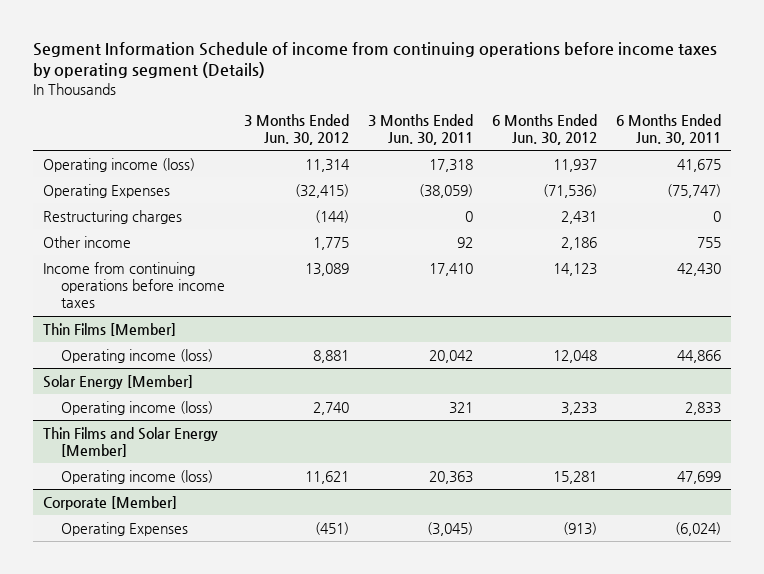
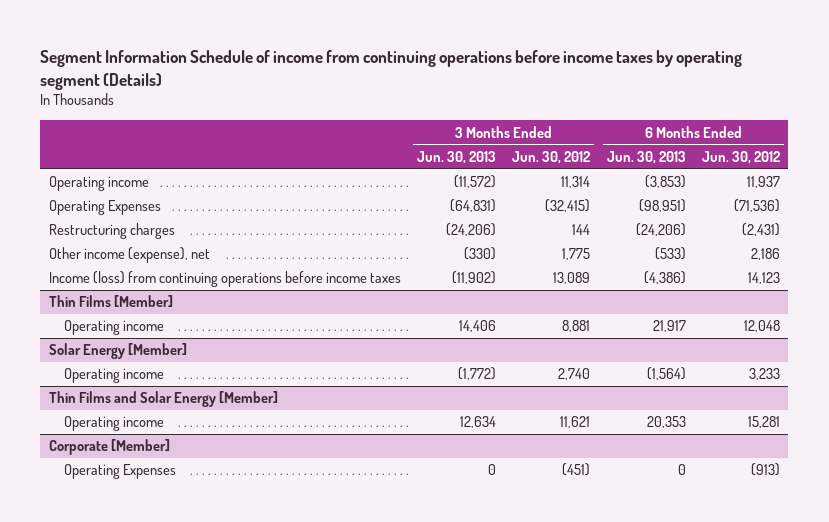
[368,113,474,146] 3 Months Ended Jun. 30, 2011 -> none
[616,113,722,146] 6 Months Ended Jun. 30, 2011 -> none
none -> [416,150,496,164] Jun. 30, 2013
none -> [606,150,686,164] Jun. 30, 2013
[42,157,195,172] Operating income (loss) -> [48,176,149,192] Operating income
[314,209,349,223] (144) -> [572,224,591,236] 144
[561,210,598,224] 2,431 -> [742,223,781,237] (2,431)
[42,235,131,248] Other income -> [48,247,210,264] Other income (expense), net
[42,261,225,309] Income from continuing operations before income taxes -> [48,271,401,288] Income (loss) from continuing operations before income taxes
[60,348,213,363] Operating income (loss) -> [63,320,164,336] Operating income
[60,400,213,415] Operating income (loss) -> [63,368,164,384] Operating income
[60,469,213,484] Operating income (loss) -> [63,416,164,432] Operating income

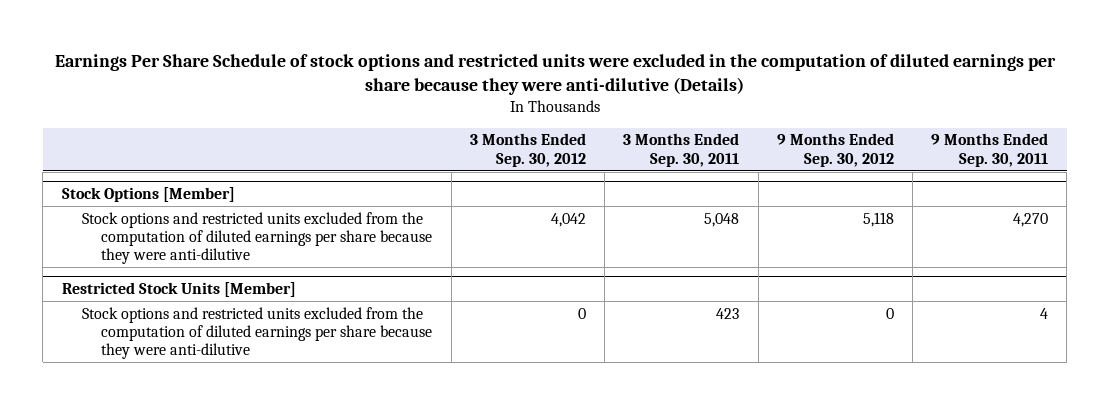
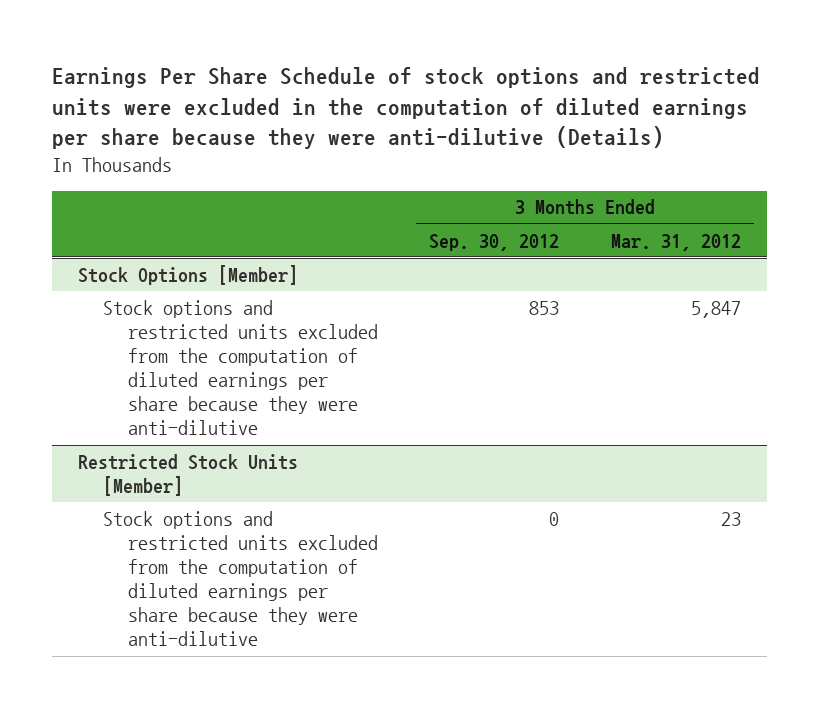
[623,133,740,167] 3 Months Ended Sep. 30, 2011 -> none
[776,133,894,167] 9 Months Ended Sep. 30, 2012 -> none
[931,133,1049,167] 9 Months Ended Sep. 30, 2011 -> none
none -> [611,233,742,251] Mar. 31, 2012
[550,212,586,227] 4,042 -> [529,300,560,315] 853

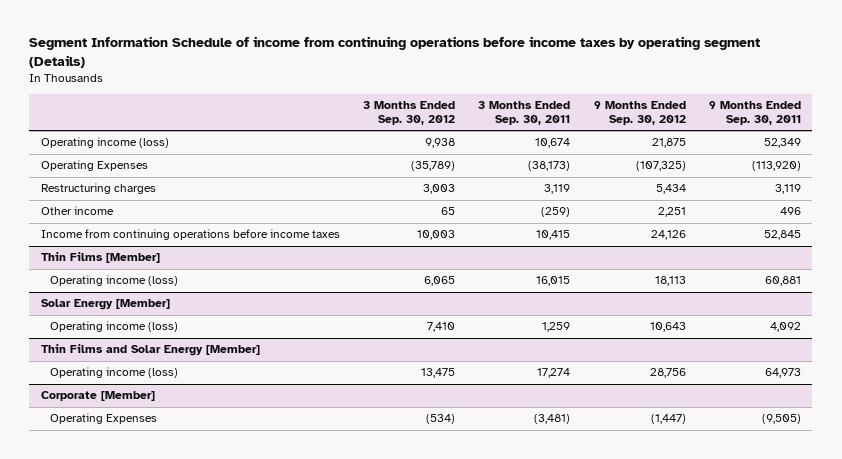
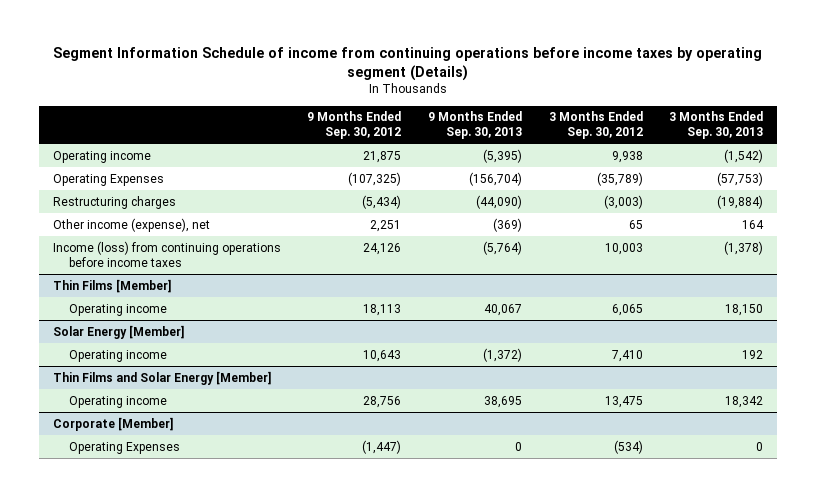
[478,100,571,125] 3 Months Ended Sep. 30, 2011 -> none
[708,100,801,125] 9 Months Ended Sep. 30, 2011 -> none
none -> [427,111,522,140] 9 Months Ended Sep. 30, 2013
none -> [669,111,764,140] 3 Months Ended Sep. 30, 2013
[40,137,169,149] Operating income (loss) -> [52,150,151,163] Operating income
[423,184,456,195] 3,003 -> [603,194,643,209] (3,003)
[655,184,686,195] 5,434 -> [362,194,402,209] (5,434)
[40,206,114,216] Other income -> [52,217,210,232] Other income (expense), net
[40,229,340,241] Income from continuing operations before income taxes -> [52,240,281,267] Income (loss) from continuing operations before income taxes
[50,275,179,287] Operating income (loss) -> [68,303,167,316] Operating income
[50,321,179,333] Operating income (loss) -> [68,349,167,362] Operating income
[50,367,179,379] Operating income (loss) -> [68,395,167,408] Operating income

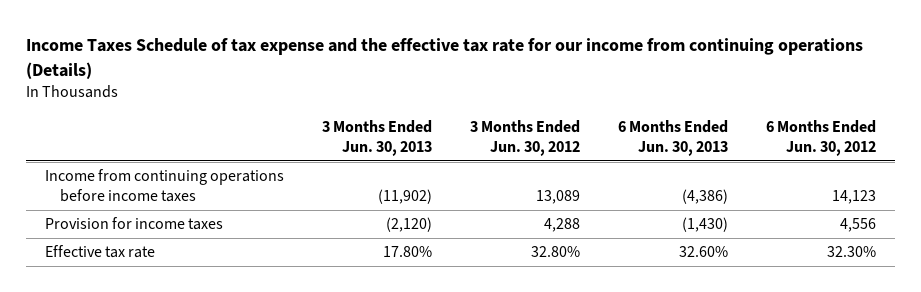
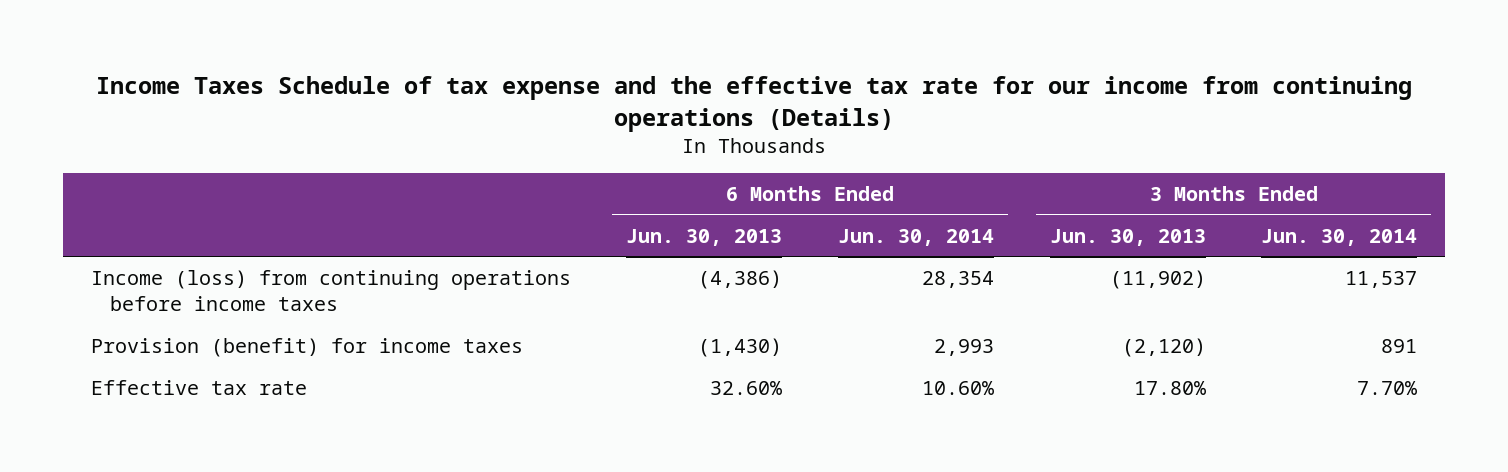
[470,120,581,156] 3 Months Ended Jun. 30, 2012 -> none
[765,120,876,156] 6 Months Ended Jun. 30, 2012 -> none
none -> [838,228,995,246] Jun. 30, 2014
none -> [1261,228,1418,246] Jun. 30, 2014
[45,169,285,202] Income from continuing operations before income taxes -> [90,270,571,312] Income (loss) from continuing operations before income taxes
[45,217,224,231] Provision for income taxes -> [90,338,523,358] Provision (benefit) for income taxes

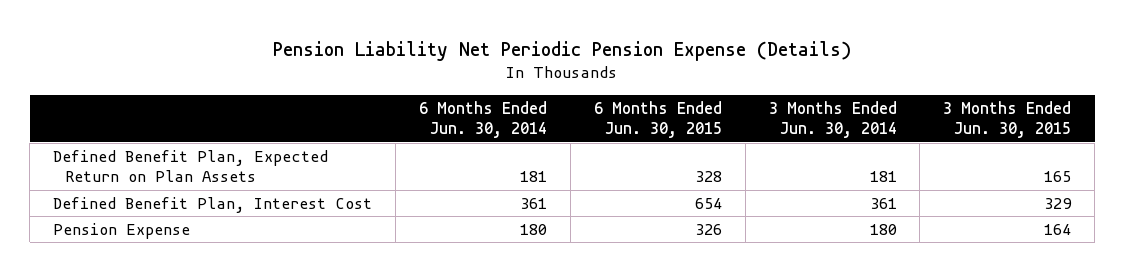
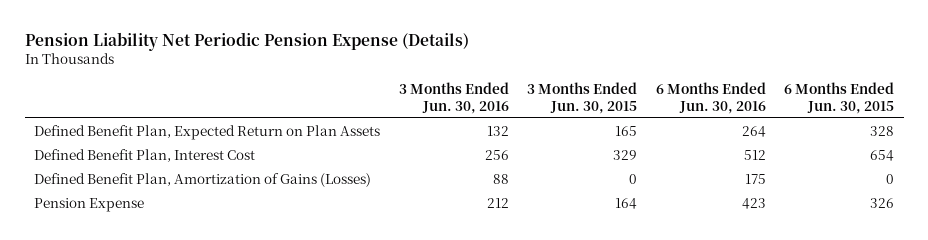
[419,100,548,139] 6 Months Ended Jun. 30, 2014 -> none
[768,100,897,139] 3 Months Ended Jun. 30, 2014 -> none
none -> [398,81,509,114] 3 Months Ended Jun. 30, 2016
none -> [655,81,766,114] 6 Months Ended Jun. 30, 2016
none -> [34,172,372,187] Defined Benefit Plan, Amortization of Gains (Losses)

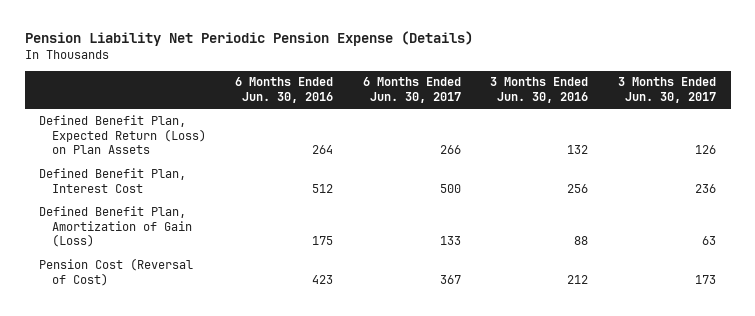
[527,81,638,114] 3 Months Ended Jun. 30, 2015 -> none
[784,81,895,114] 6 Months Ended Jun. 30, 2015 -> none
none -> [362,77,461,104] 6 Months Ended Jun. 30, 2017
none -> [617,77,716,104] 3 Months Ended Jun. 30, 2017
[34,124,381,140] Defined Benefit Plan, Expected Return on Plan Assets -> [39,114,206,155] Defined Benefit Plan, Expected Return (Loss) on Plan Assets
[34,172,372,187] Defined Benefit Plan, Amortization of Gains (Losses) -> [39,205,192,248] Defined Benefit Plan, Amortization of Gain (Loss)
[34,197,145,212] Pension Expense -> [39,257,194,286] Pension Cost (Reversal of Cost)

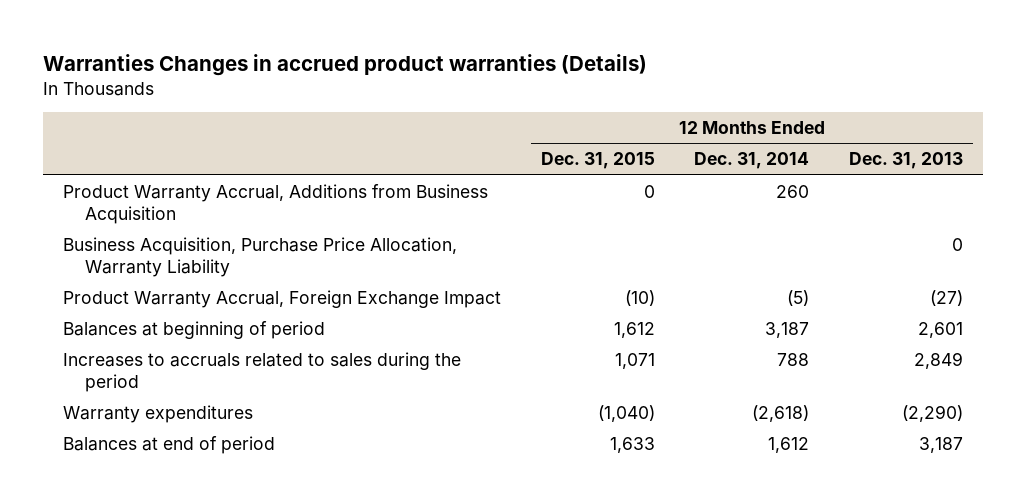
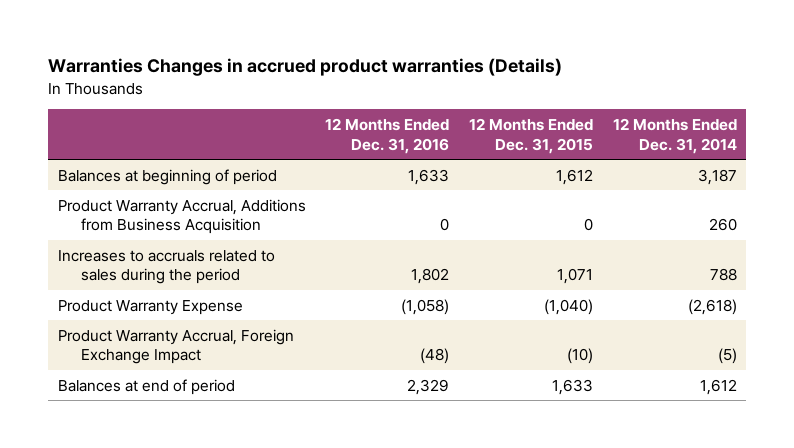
[849,152,964,170] Dec. 31, 2013 -> none
none -> [325,118,450,154] 12 Months Ended Dec. 31, 2016
[63,237,458,277] Business Acquisition, Purchase Price Allocation, Warranty Liability -> none
[63,184,489,224] Product Warranty Accrual, Additions from Business Acquisition -> [57,198,306,235] Product Warranty Accrual, Additions from Business Acquisition
[63,405,254,424] Warranty expenditures -> [57,299,243,315] Product Warranty Expense
[63,290,502,309] Product Warranty Accrual, Foreign Exchange Impact -> [57,328,294,365] Product Warranty Accrual, Foreign Exchange Impact

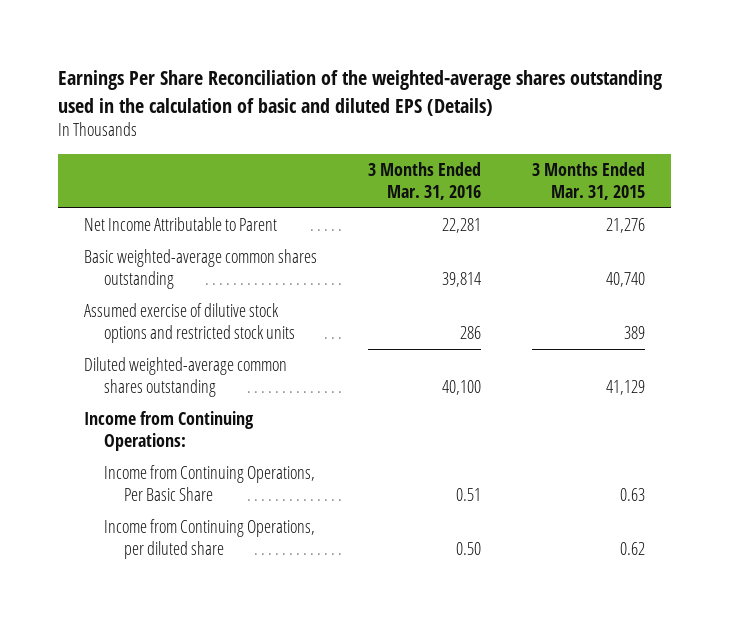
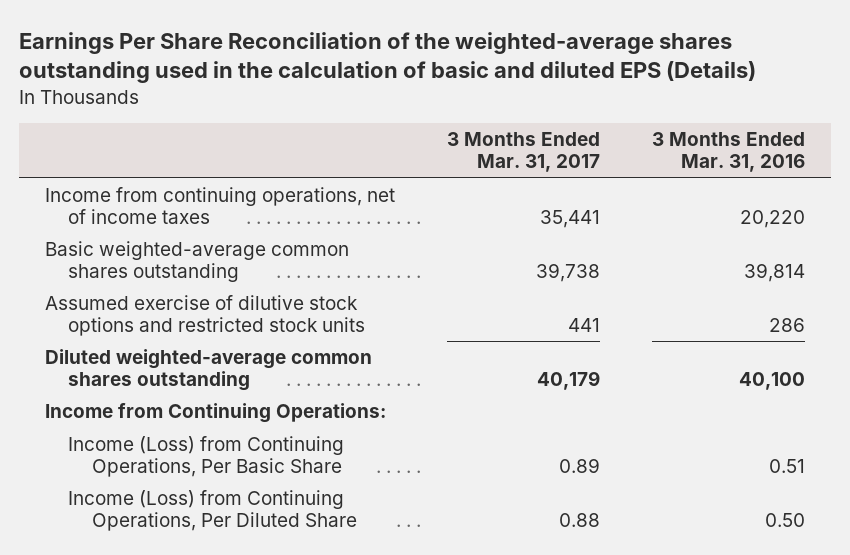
[532,162,646,201] 3 Months Ended Mar. 31, 2015 -> none
none -> [447,132,601,173] 3 Months Ended Mar. 31, 2017
[83,217,277,232] Net Income Attributable to Parent -> none
none -> [45,187,396,225] Income from continuing operations, net of income taxes
[103,465,315,502] Income from Continuing Operations, Per Basic Share -> [68,436,345,478] Income (Loss) from Continuing Operations, Per Basic Share
[103,519,315,560] Income from Continuing Operations, per diluted share -> [68,490,357,532] Income (Loss) from Continuing Operations, Per Diluted Share

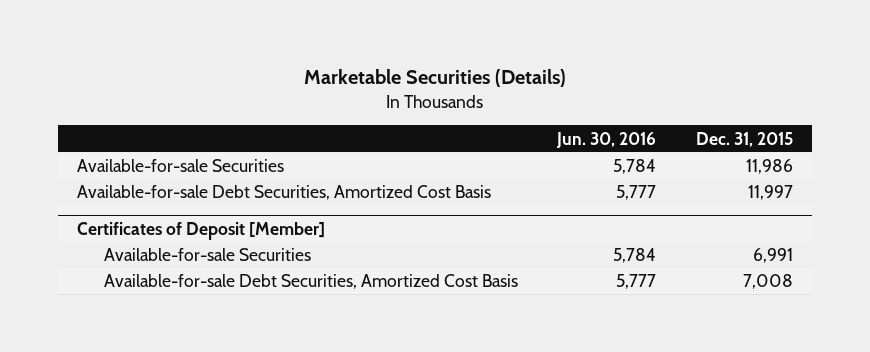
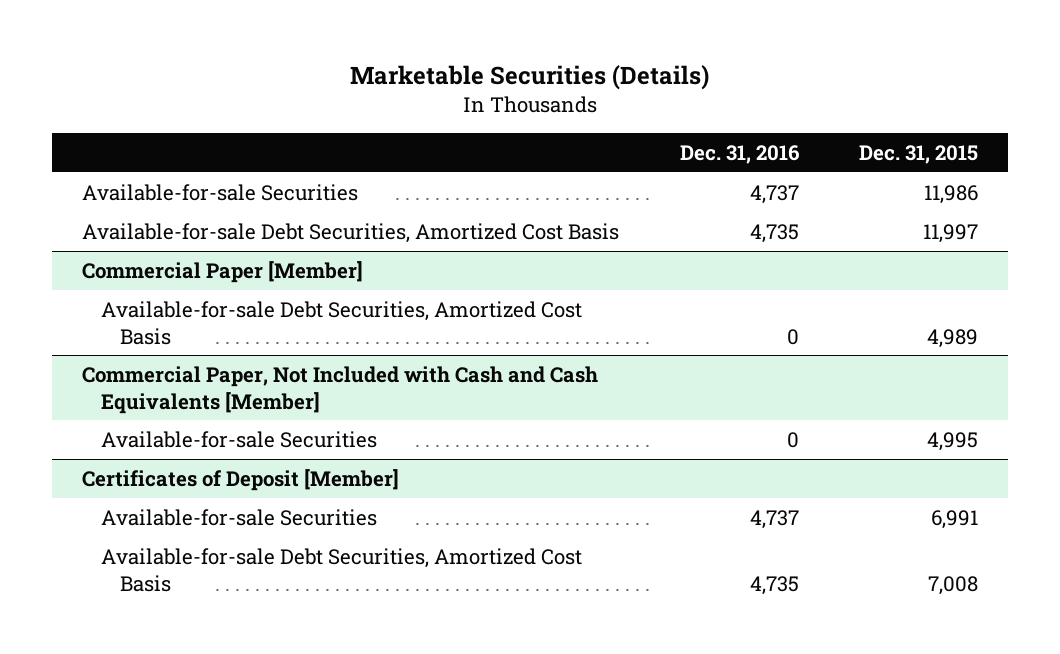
[556,131,657,148] Jun. 30, 2016 -> none
none -> [679,144,800,164] Dec. 31, 2016
none -> [82,260,364,283] Commercial Paper [Member]
none -> [101,300,583,345] Available-for-sale Debt Securities, Amortized Cost Basis
none -> [82,365,599,414] Commercial Paper, Not Included with Cash and Cash Equivalents [Member]
none -> [101,430,378,448] Available-for-sale Securities

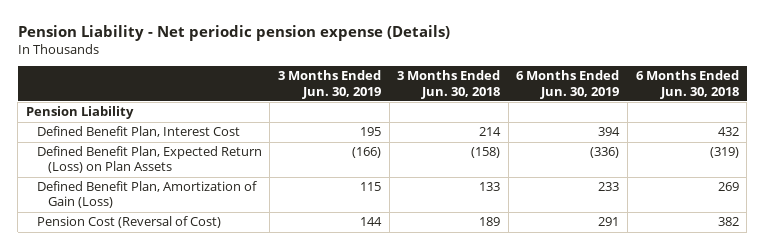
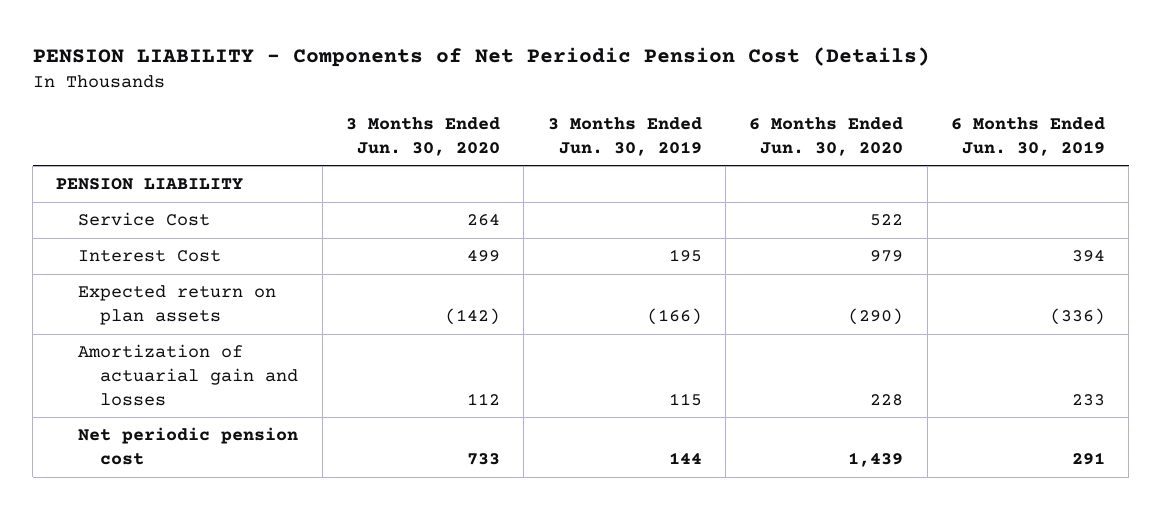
[17,24,450,41] Pension Liability - Net periodic pension expense (Details) -> [32,46,930,67] PENSION LIABILITY - Components of Net Periodic Pension Cost (Details)
[397,70,501,99] 3 Months Ended Jun. 30, 2018 -> none
[635,70,739,99] 6 Months Ended Jun. 30, 2018 -> none
none -> [345,117,500,156] 3 Months Ended Jun. 30, 2020
none -> [749,117,904,156] 6 Months Ended Jun. 30, 2020
[25,106,134,120] Pension Liability -> [56,178,244,191] PENSION LIABILITY
none -> [78,212,211,227] Service Cost
[36,126,240,138] Defined Benefit Plan, Interest Cost -> [78,250,222,263] Interest Cost
[36,146,262,174] Defined Benefit Plan, Expected Return (Loss) on Plan Assets -> [78,285,277,326] Expected return on plan assets
[36,181,257,209] Defined Benefit Plan, Amortization of Gain (Loss) -> [78,344,299,406] Amortization of actuarial gain and losses
[36,216,221,229] Pension Cost (Reversal of Cost) -> [78,427,299,466] Net periodic pension cost

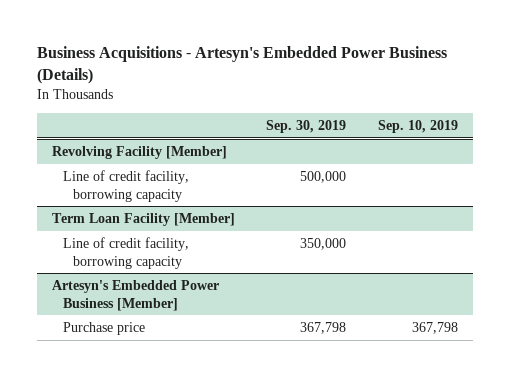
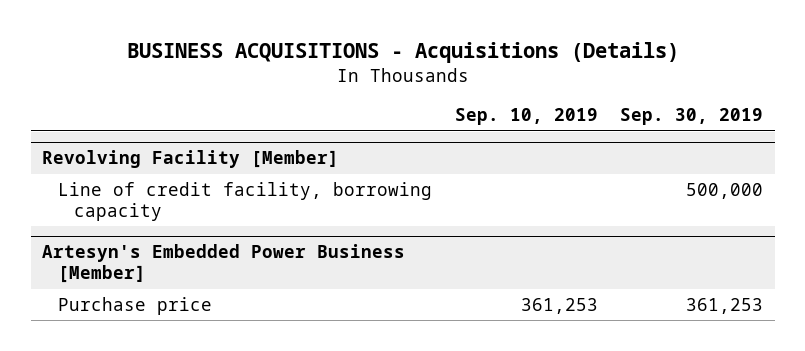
[36,46,447,85] Business Acquisitions - Artesyn's Embedded Power Business (Details) -> [126,41,679,63] BUSINESS ACQUISITIONS - Acquisitions (Details)
[52,212,236,226] Term Loan Facility [Member] -> none
[62,236,189,269] Line of credit facility, borrowing capacity -> none
[300,321,347,334] 367,798 -> [686,297,764,314] 361,253
[411,321,458,334] 367,798 -> [520,297,598,314] 361,253

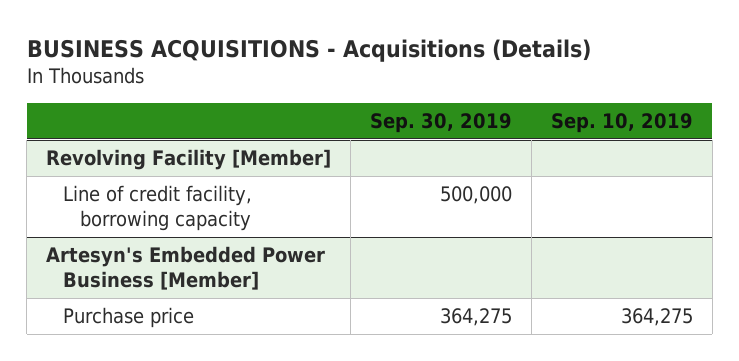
[520,297,598,314] 361,253 -> [620,308,693,327] 364,275
[686,297,764,314] 361,253 -> [440,308,513,327] 364,275

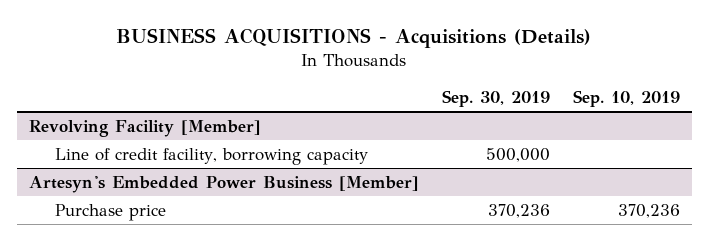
[440,308,513,327] 364,275 -> [487,204,550,219] 370,236
[620,308,693,327] 364,275 -> [618,204,681,219] 370,236

